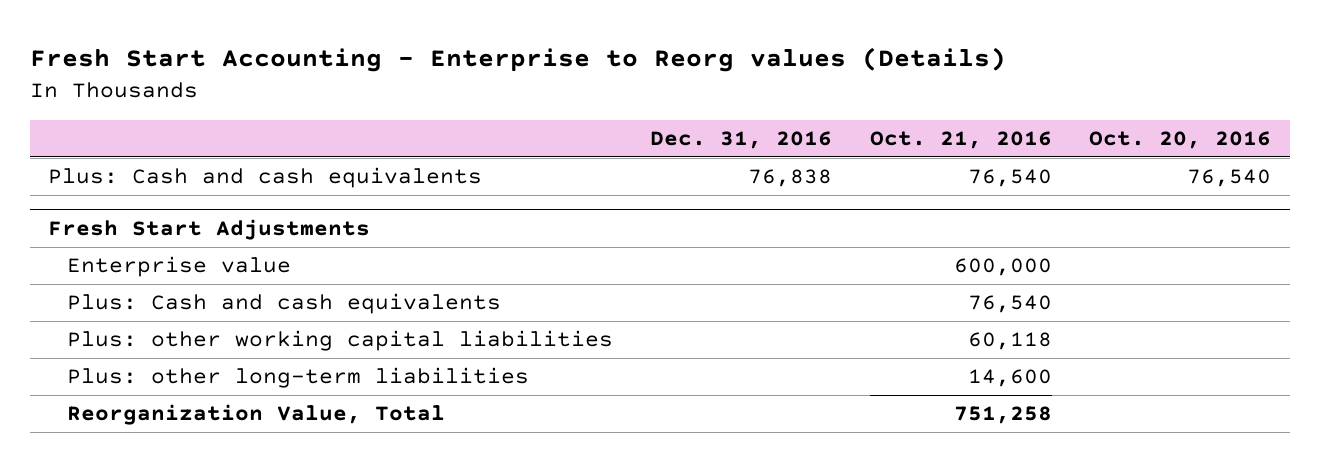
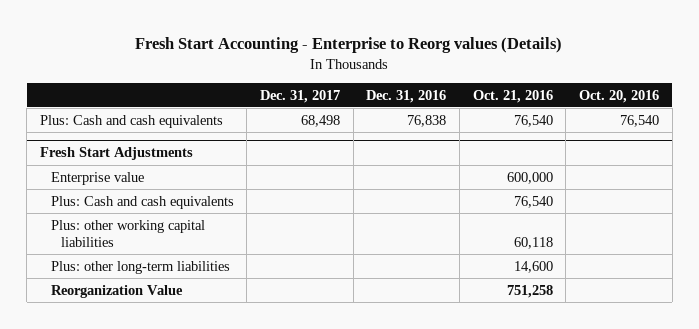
none -> [259,89,340,103] Dec. 31, 2017
[66,404,445,426] Reorganization Value, Total -> [50,284,183,298] Reorganization Value

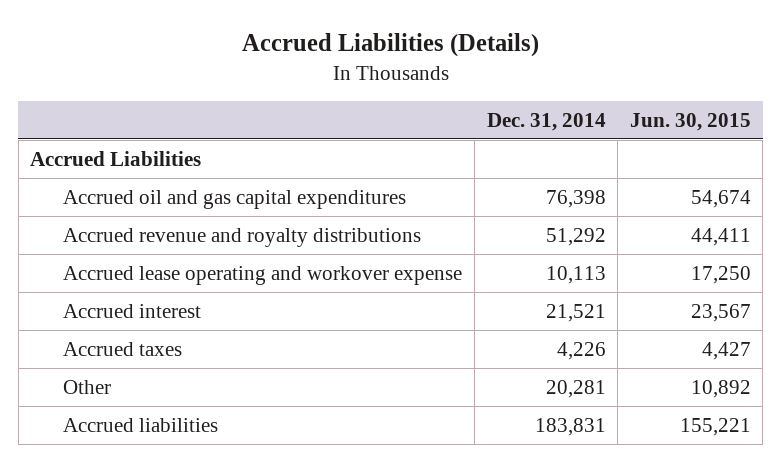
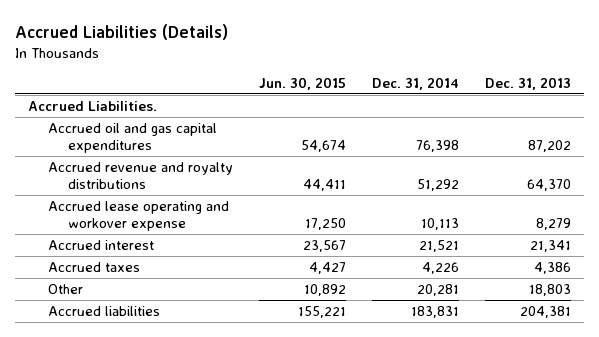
none -> [484,76,571,90] Dec. 31, 2013
[30,151,202,167] Accrued Liabilities -> [28,100,158,111] Accrued Liabilities.

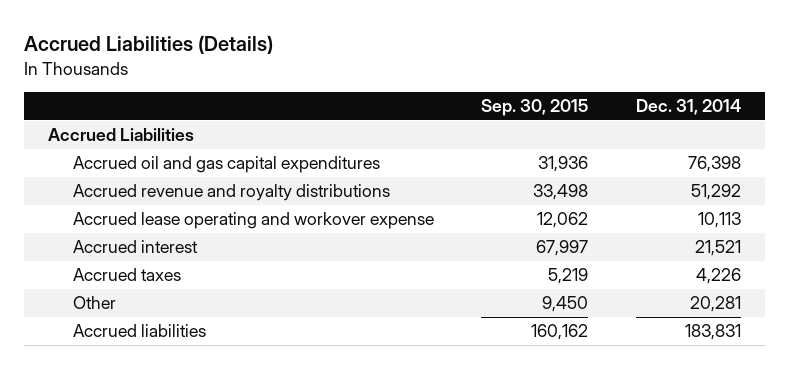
[258,76,346,90] Jun. 30, 2015 -> none
[484,76,571,90] Dec. 31, 2013 -> none
none -> [481,99,589,117] Sep. 30, 2015
[28,100,158,111] Accrued Liabilities. -> [47,128,194,142] Accrued Liabilities

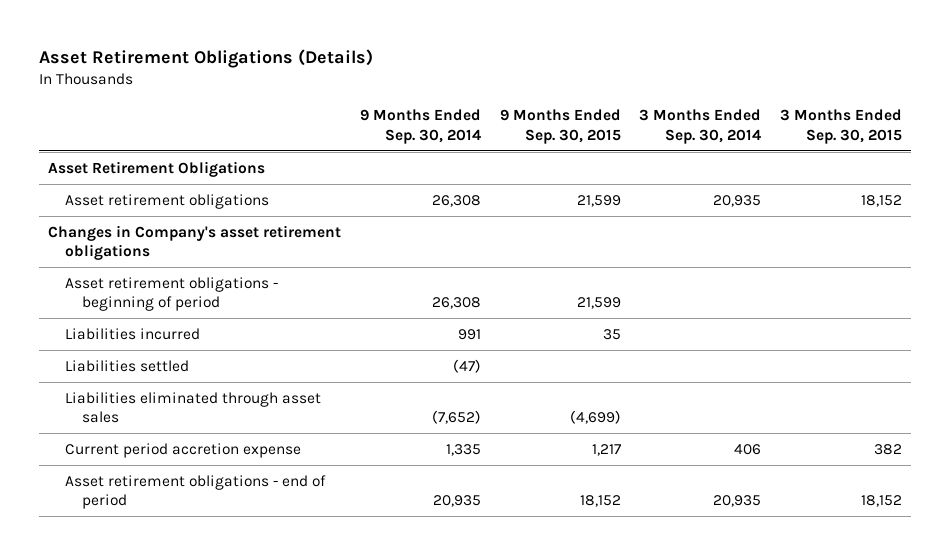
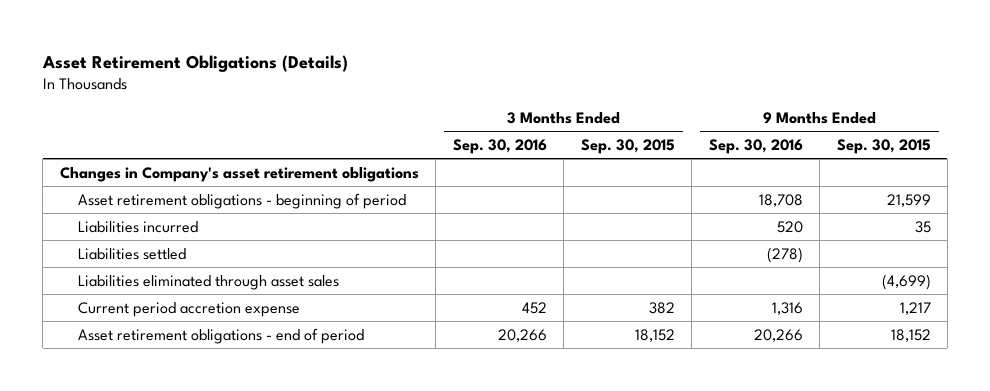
[359,109,481,144] 9 Months Ended Sep. 30, 2014 -> none
[639,109,762,144] 3 Months Ended Sep. 30, 2014 -> none
none -> [452,139,547,155] Sep. 30, 2016
none -> [708,139,803,155] Sep. 30, 2016
[48,160,266,177] Asset Retirement Obligations -> none
[65,193,270,209] Asset retirement obligations -> none

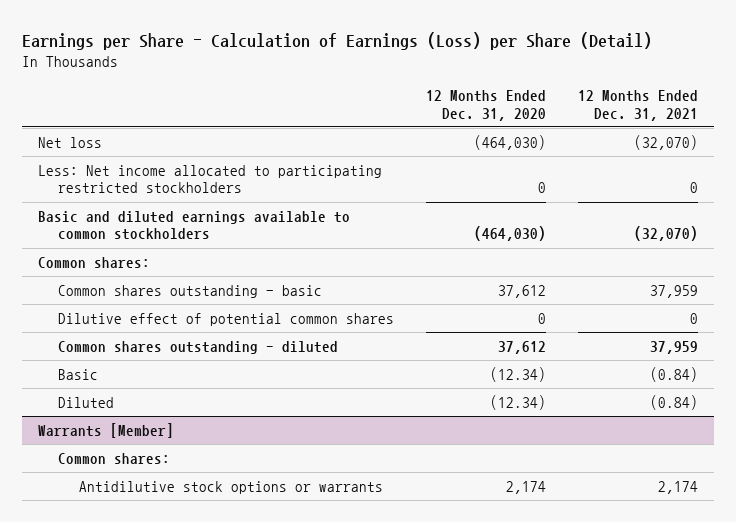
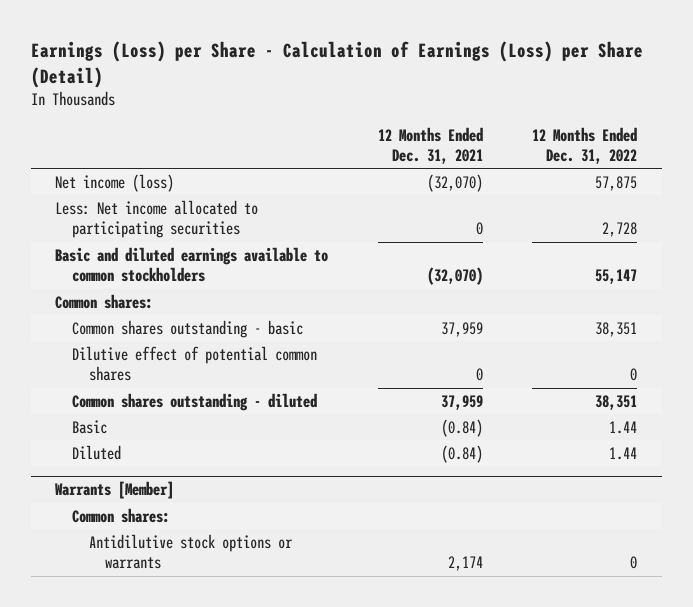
[22,31,653,50] Earnings per Share - Calculation of Earnings (Loss) per Share (Detail) -> [30,40,643,88] Earnings (Loss) per Share - Calculation of Earnings (Loss) per Share (Detail)
[426,90,547,121] 12 Months Ended Dec. 31, 2020 -> none
none -> [532,126,638,165] 12 Months Ended Dec. 31, 2022
[37,136,102,148] Net loss -> [55,174,175,193] Net income (loss)
[37,164,382,194] Less: Net income allocated to participating restricted stockholders -> [55,200,259,239] Less: Net income allocated to participating securities

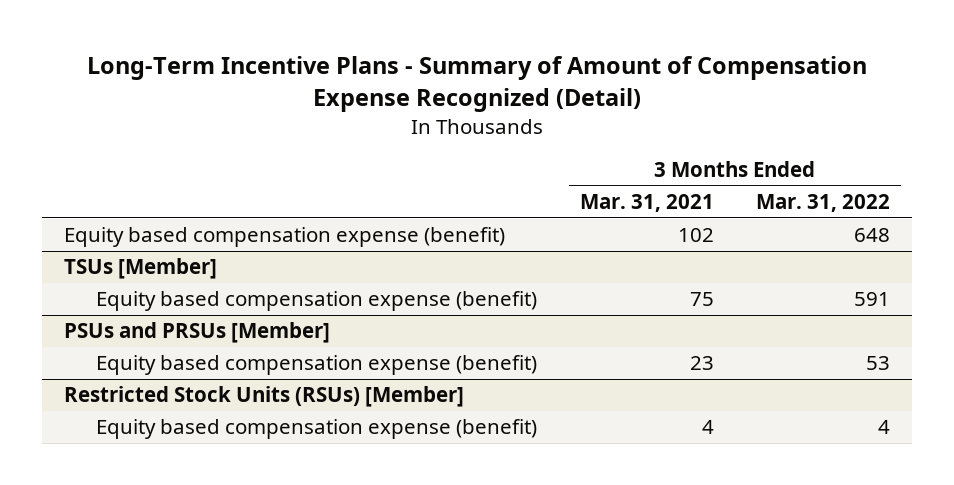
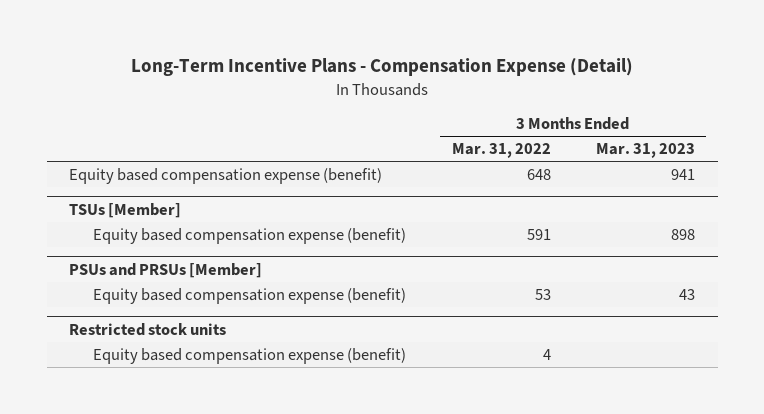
[87,56,868,112] Long-Term Incentive Plans - Summary of Amount of Compensation Expense Recognized (Detail) -> [131,58,634,77] Long-Term Incentive Plans - Compensation Expense (Detail)
[579,194,714,213] Mar. 31, 2021 -> none
none -> [596,143,696,159] Mar. 31, 2023
[63,386,464,408] Restricted Stock Units (RSUs) [Member] -> [69,322,227,336] Restricted stock units

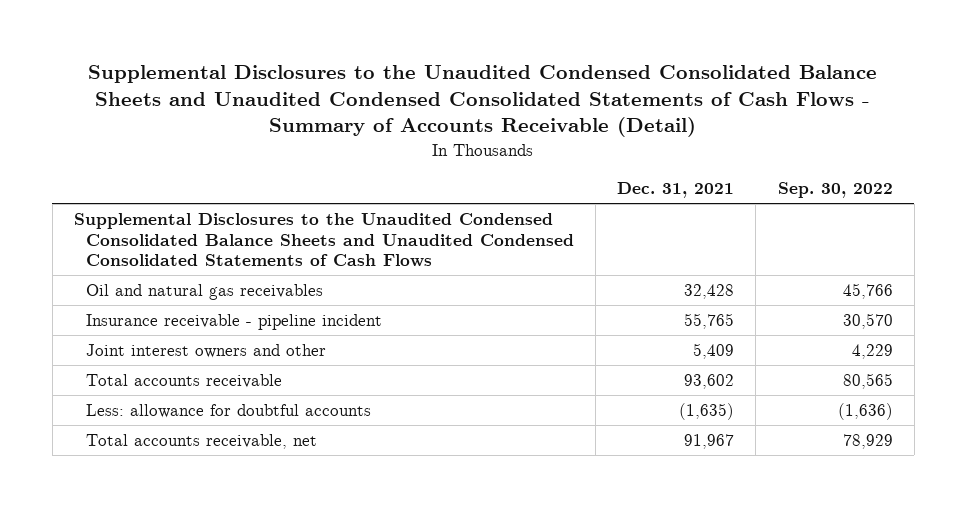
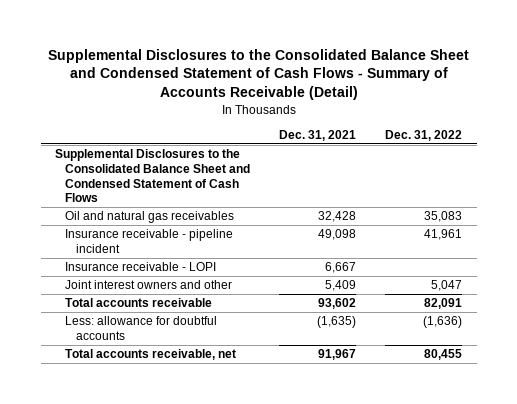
[88,64,878,138] Supplemental Disclosures to the Unaudited Condensed Consolidated Balance Sheets and Unaudited Condensed Consolidated Statements of Cash Flows - Summary of Accounts Receivable (Detail) -> [47,48,469,101] Supplemental Disclosures to the Consolidated Balance Sheet and Condensed Statement of Cash Flows - Summary of Accounts Receivable (Detail)
[777,181,893,198] Sep. 30, 2022 -> none
none -> [385,129,463,141] Dec. 31, 2022
[73,213,575,268] Supplemental Disclosures to the Unaudited Condensed Consolidated Balance Sheets and Unaudited Condensed Consolidated Statements of Cash Flows -> [55,149,251,203] Supplemental Disclosures to the Consolidated Balance Sheet and Condensed Statement of Cash Flows
[684,313,735,330] 55,765 -> [318,229,357,241] 49,098
none -> [65,262,217,272] Insurance receivable - LOPI

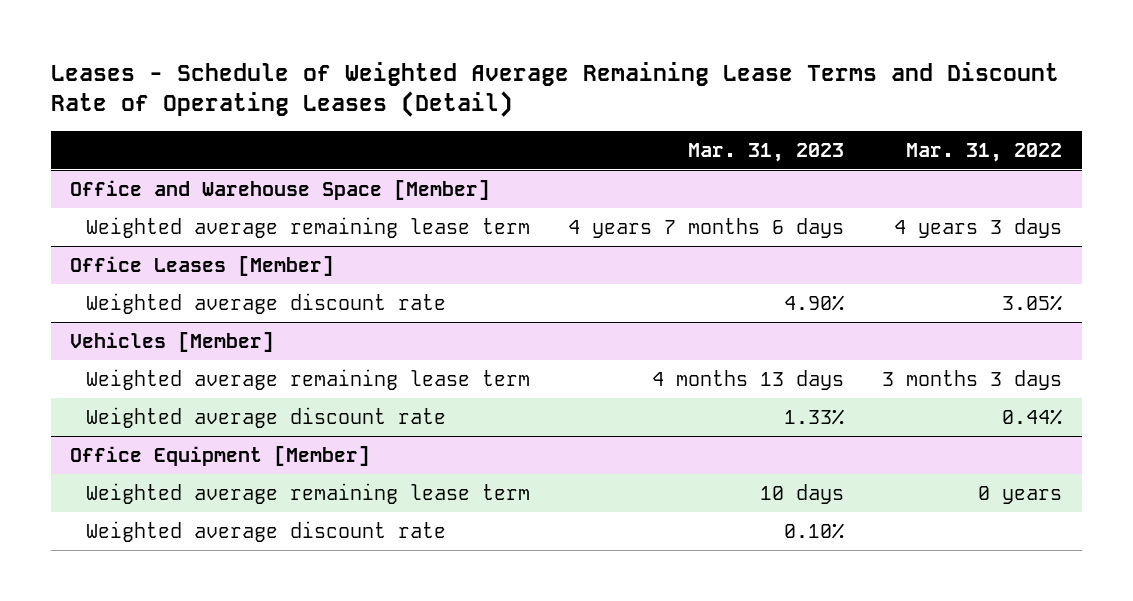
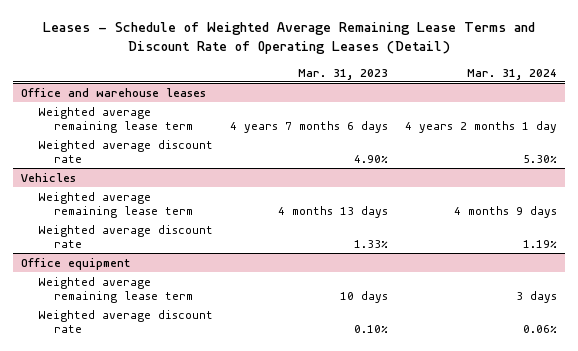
[906,142,1063,162] Mar. 31, 2022 -> none
none -> [466,68,557,80] Mar. 31, 2024
[70,179,491,200] Office and Warehouse Space [Member] -> [21,87,207,97] Office and warehouse leases
[70,255,335,276] Office Leases [Member] -> none
[70,331,275,352] Vehicles [Member] -> [21,172,77,182] Vehicles
[70,445,371,466] Office Equipment [Member] -> [21,257,131,270] Office equipment

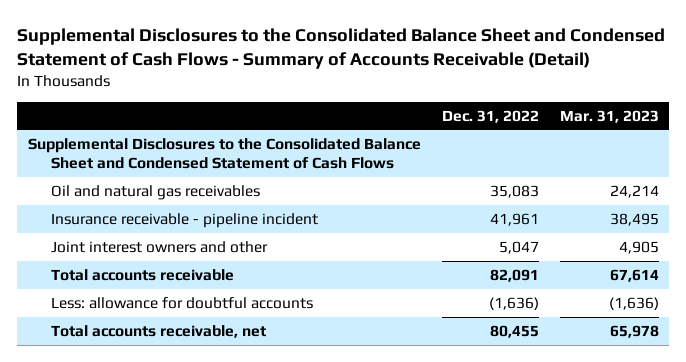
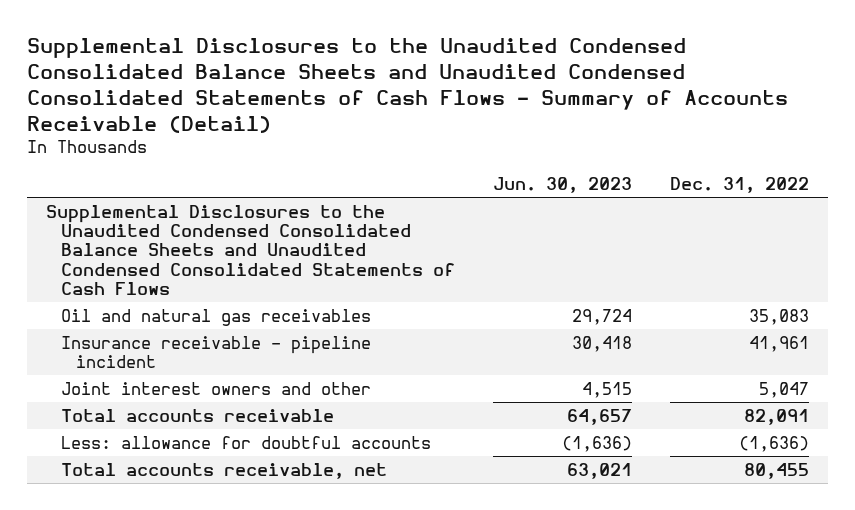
[17,28,666,70] Supplemental Disclosures to the Consolidated Balance Sheet and Condensed Statement of Cash Flows - Summary of Accounts Receivable (Detail) -> [26,37,788,133] Supplemental Disclosures to the Unaudited Condensed Consolidated Balance Sheets and Unaudited Condensed Consolidated Statements of Cash Flows - Summary of Accounts Receivable (Detail)
[559,109,659,123] Mar. 31, 2023 -> none
none -> [492,177,632,194] Jun. 30, 2023
[27,137,421,170] Supplemental Disclosures to the Consolidated Balance Sheet and Condensed Statement of Cash Flows -> [45,204,455,295] Supplemental Disclosures to the Unaudited Condensed Consolidated Balance Sheets and Unaudited Condensed Consolidated Statements of Cash Flows

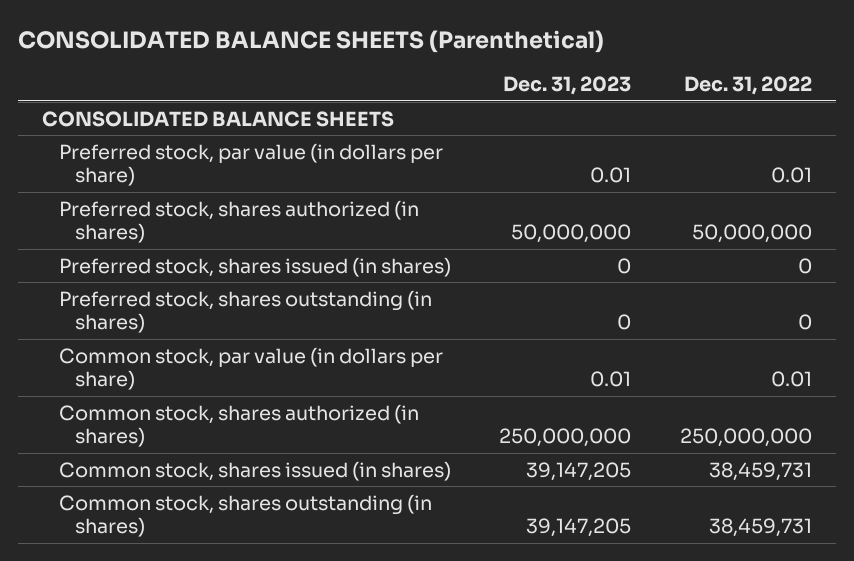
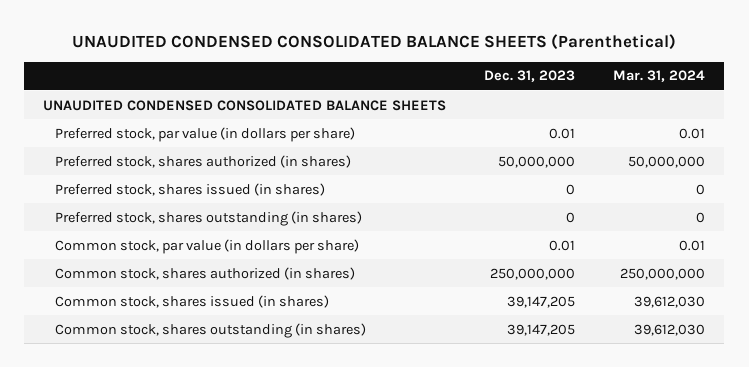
[18,30,605,54] CONSOLIDATED BALANCE SHEETS (Parenthetical) -> [72,33,677,50] UNAUDITED CONDENSED CONSOLIDATED BALANCE SHEETS (Parenthetical)
[683,76,812,96] Dec. 31, 2022 -> none
none -> [613,70,706,83] Mar. 31, 2024
[42,110,395,127] CONSOLIDATED BALANCE SHEETS -> [43,99,447,111] UNAUDITED CONDENSED CONSOLIDATED BALANCE SHEETS

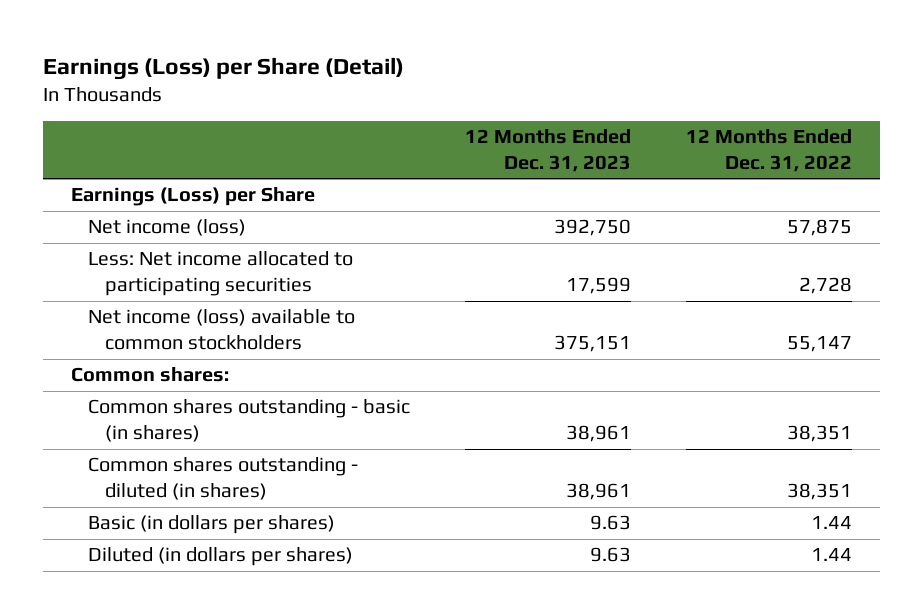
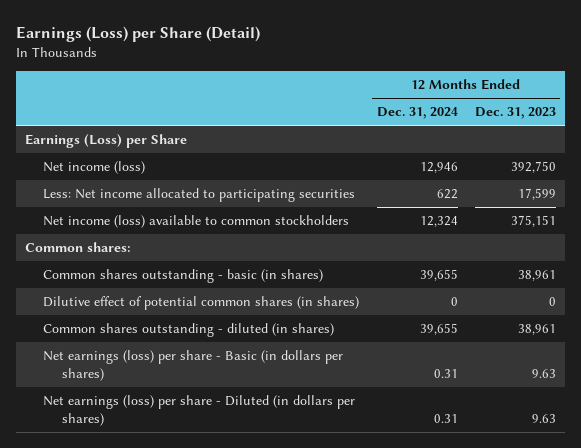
[686,129,853,172] 12 Months Ended Dec. 31, 2022 -> none
none -> [376,107,458,120] Dec. 31, 2024
none -> [43,296,360,311] Dilutive effect of potential common shares (in shares)
[88,515,336,535] Basic (in dollars per shares) -> [43,350,344,382] Net earnings (loss) per share - Basic (in dollars per shares)
[88,547,354,567] Diluted (in dollars per shares) -> [43,395,356,427] Net earnings (loss) per share - Diluted (in dollars per shares)

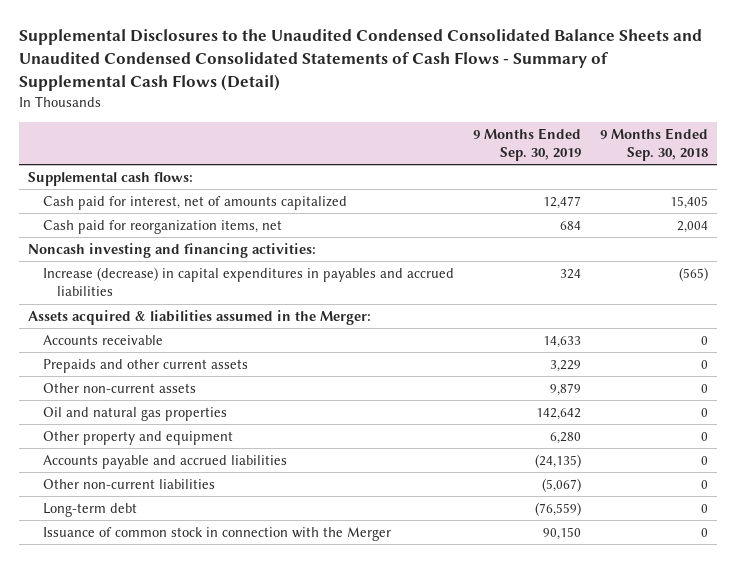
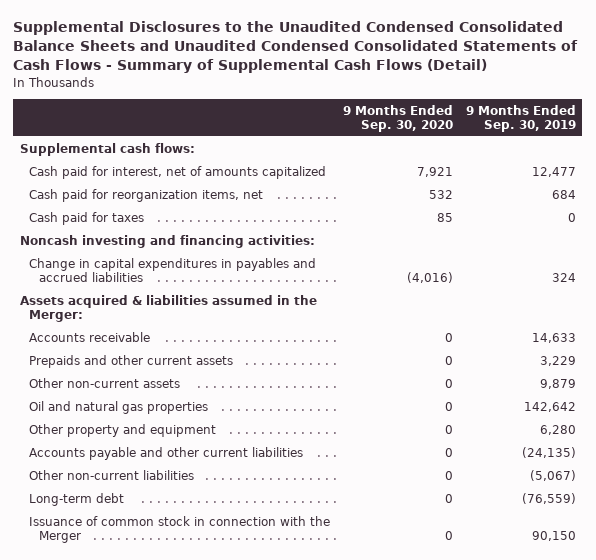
[599,127,708,161] 9 Months Ended Sep. 30, 2018 -> none
none -> [342,104,453,132] 9 Months Ended Sep. 30, 2020
none -> [29,211,145,225] Cash paid for taxes
[42,267,454,297] Increase (decrease) in capital expenditures in payables and accrued liabilities -> [29,257,317,282] Change in capital expenditures in payables and accrued liabilities
[42,455,287,470] Accounts payable and accrued liabilities -> [29,446,304,460] Accounts payable and other current liabilities

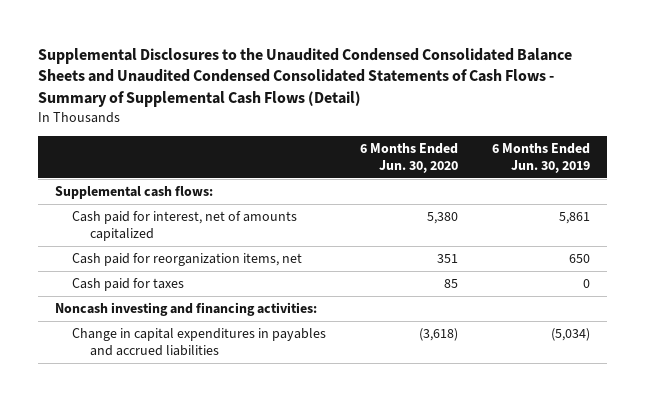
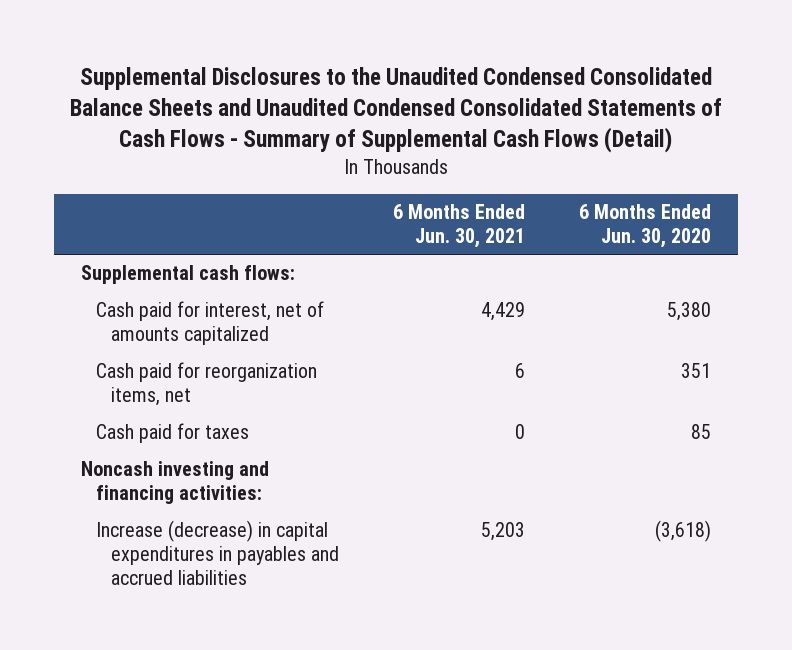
[491,142,590,173] 6 Months Ended Jun. 30, 2019 -> none
none -> [392,204,525,248] 6 Months Ended Jun. 30, 2021
[72,327,327,357] Change in capital expenditures in payables and accrued liabilities -> [96,520,339,585] Increase (decrease) in capital expenditures in payables and accrued liabilities

